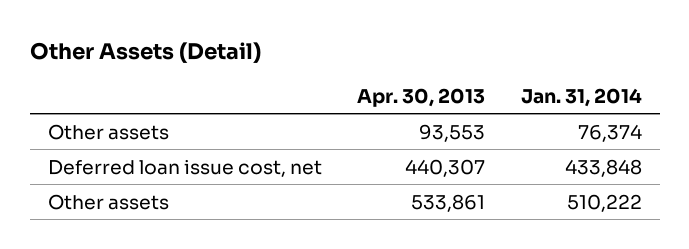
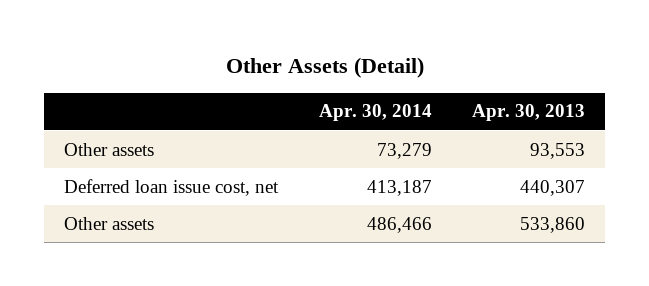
[520,87,642,107] Jan. 31, 2014 -> none
none -> [318,104,432,122] Apr. 30, 2014
[411,193,486,212] 533,861 -> [519,216,585,233] 533,860

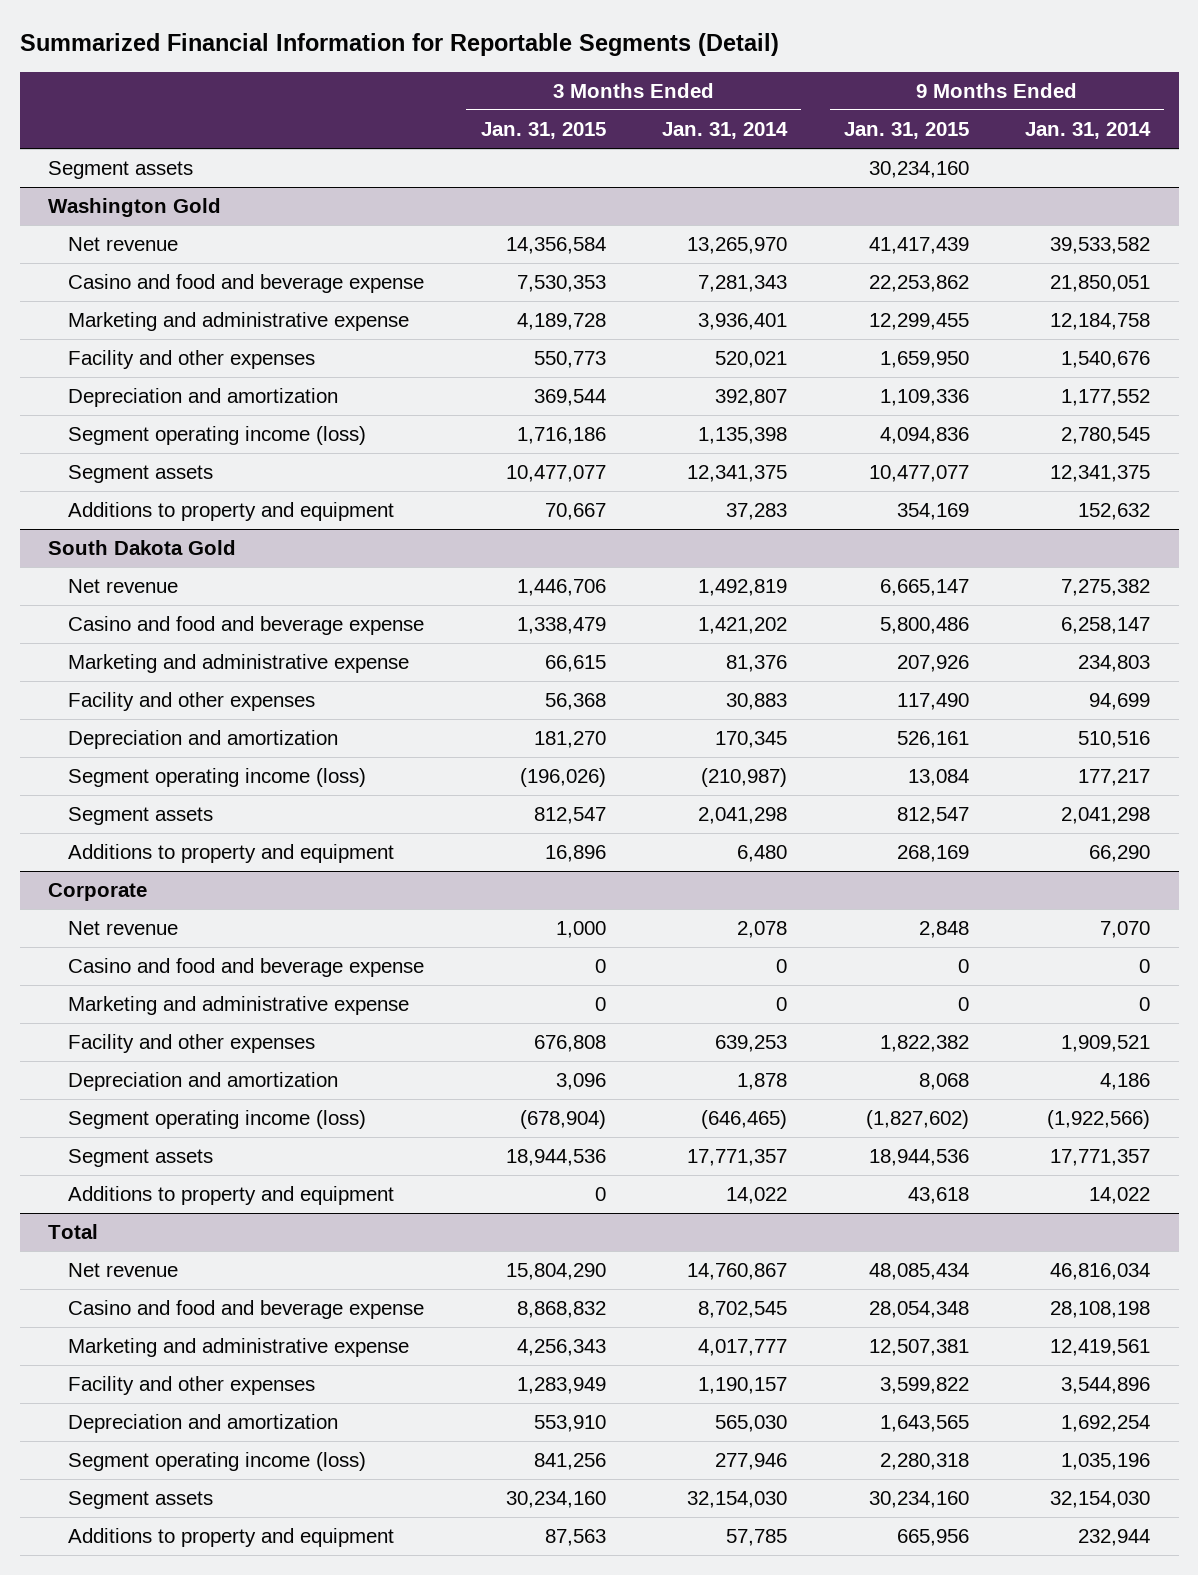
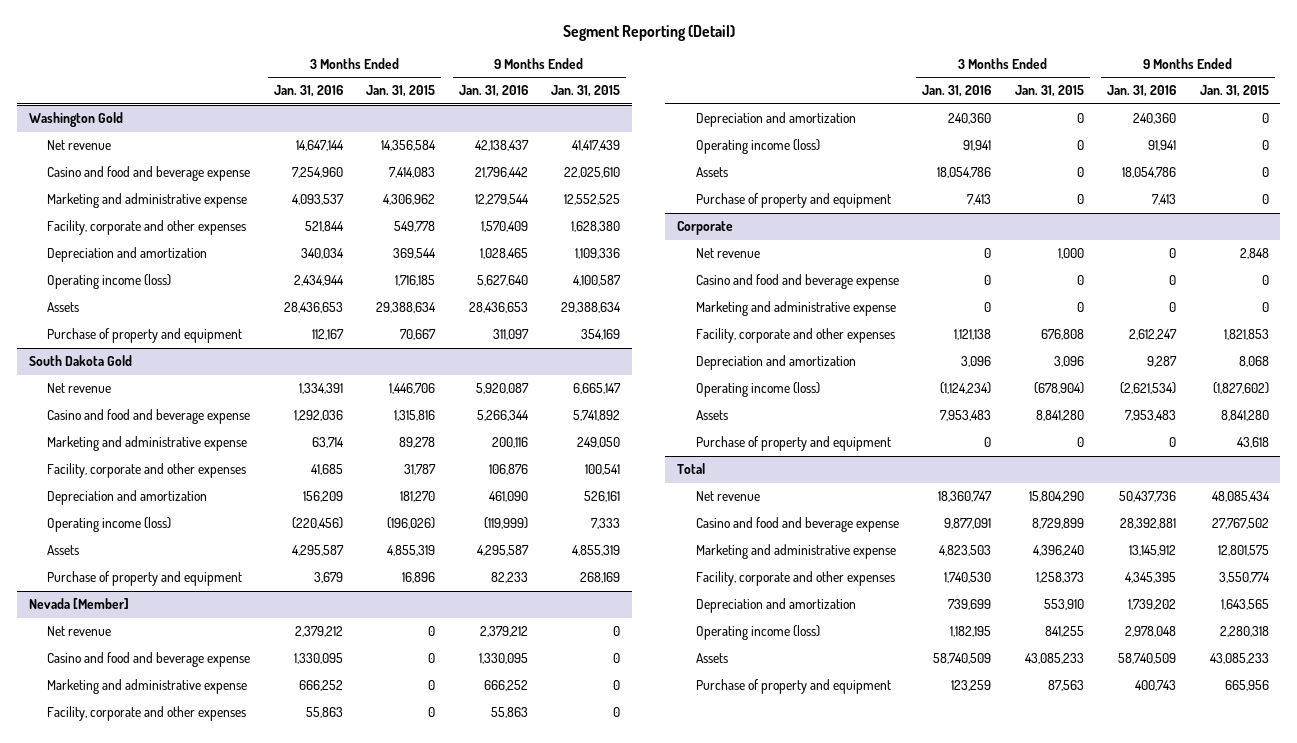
[19,33,779,57] Summarized Financial Information for Reportable Segments (Detail) -> [562,25,735,42] Segment Reporting (Detail)
[662,122,789,140] Jan. 31, 2014 -> none
[1025,122,1152,140] Jan. 31, 2014 -> none
none -> [273,85,343,98] Jan. 31, 2016
none -> [458,85,528,98] Jan. 31, 2016
[47,161,193,180] Segment assets -> none
[516,275,606,293] 7,530,353 -> [389,167,436,179] 7,414,083
[868,275,969,293] 22,253,862 -> [564,167,621,179] 22,025,610
[516,313,606,331] 4,189,728 -> [383,194,436,206] 4,306,962
[868,313,969,331] 12,299,455 -> [564,194,621,206] 12,552,525
[68,350,316,370] Facility and other expenses -> [47,220,247,236] Facility, corporate and other expenses
[533,351,606,369] 550,773 -> [394,221,436,233] 549,778
[879,351,969,369] 1,659,950 -> [571,221,621,233] 1,628,380
[68,426,367,446] Segment operating income (loss) -> [47,274,172,290] Operating income (loss)
[516,427,606,445] 1,716,186 -> [395,275,436,287] 1,716,185
[879,427,969,445] 4,094,836 -> [573,275,622,287] 4,100,587
[68,465,214,484] Segment assets -> [47,302,80,313] Assets
[505,465,606,483] 10,477,077 -> [376,302,437,314] 29,388,634
[868,465,969,483] 10,477,077 -> [561,302,622,314] 29,388,634
[68,502,395,522] Additions to property and equipment -> [47,328,243,344] Purchase of property and equipment
[516,617,606,635] 1,338,479 -> [394,410,436,422] 1,315,816
[879,617,969,635] 5,800,486 -> [573,410,621,422] 5,741,892
[544,655,606,673] 66,615 -> [399,437,436,449] 89,278
[896,655,969,673] 207,926 -> [577,437,621,449] 249,050
[68,692,316,712] Facility and other expenses -> [47,463,247,479] Facility, corporate and other expenses
[544,693,606,711] 56,368 -> [404,464,437,476] 31,787
[896,693,969,711] 117,490 -> [585,464,621,476] 100,541
[68,768,367,788] Segment operating income (loss) -> [47,517,172,533] Operating income (loss)
[907,769,969,787] 13,084 -> [591,518,621,530] 7,333
[68,807,214,826] Segment assets -> [47,545,80,556] Assets
[533,807,606,825] 812,547 -> [387,545,436,557] 4,855,319
[896,807,969,825] 812,547 -> [572,545,621,557] 4,855,319
[68,844,395,864] Additions to property and equipment -> [47,571,243,587] Purchase of property and equipment
none -> [28,598,129,610] Nevada [Member]
none -> [47,626,112,637] Net revenue
none -> [47,652,251,668] Casino and food and beverage expense
none -> [47,679,248,695] Marketing and administrative expense
none -> [47,706,247,722] Facility, corporate and other expenses
none -> [695,112,856,128] Depreciation and amortization
none -> [695,139,820,155] Operating income (loss)
none -> [695,167,728,178] Assets
none -> [695,193,891,209] Purchase of property and equipment
[68,1034,316,1054] Facility and other expenses -> [695,328,895,344] Facility, corporate and other expenses
[879,1035,969,1053] 1,822,382 -> [1223,329,1269,341] 1,821,853
[68,1110,367,1130] Segment operating income (loss) -> [695,382,820,398] Operating income (loss)
[68,1149,214,1168] Segment assets -> [695,410,728,421] Assets
[505,1149,606,1167] 18,944,536 -> [1035,410,1084,422] 8,841,280
[868,1149,969,1167] 18,944,536 -> [1220,410,1269,422] 8,841,280
[68,1186,395,1206] Additions to property and equipment -> [695,436,891,452] Purchase of property and equipment
[516,1301,606,1319] 8,868,832 -> [1031,518,1084,530] 8,729,899
[868,1301,969,1319] 28,054,348 -> [1211,518,1269,530] 27,767,502
[516,1339,606,1357] 4,256,343 -> [1032,545,1084,557] 4,396,240
[868,1339,969,1357] 12,507,381 -> [1217,545,1269,557] 12,801,575
[68,1376,316,1396] Facility and other expenses -> [695,571,895,587] Facility, corporate and other expenses
[516,1377,606,1395] 1,283,949 -> [1035,572,1084,584] 1,258,373
[879,1377,969,1395] 3,599,822 -> [1218,572,1270,584] 3,550,774
[68,1452,367,1472] Segment operating income (loss) -> [695,625,820,641] Operating income (loss)
[533,1453,606,1471] 841,256 -> [1044,626,1084,638] 841,255
[68,1491,214,1510] Segment assets -> [695,653,728,664] Assets
[505,1491,606,1509] 30,234,160 -> [1024,653,1084,665] 43,085,233
[868,1491,969,1509] 30,234,160 -> [1209,653,1269,665] 43,085,233
[68,1528,395,1548] Additions to property and equipment -> [695,679,891,695] Purchase of property and equipment

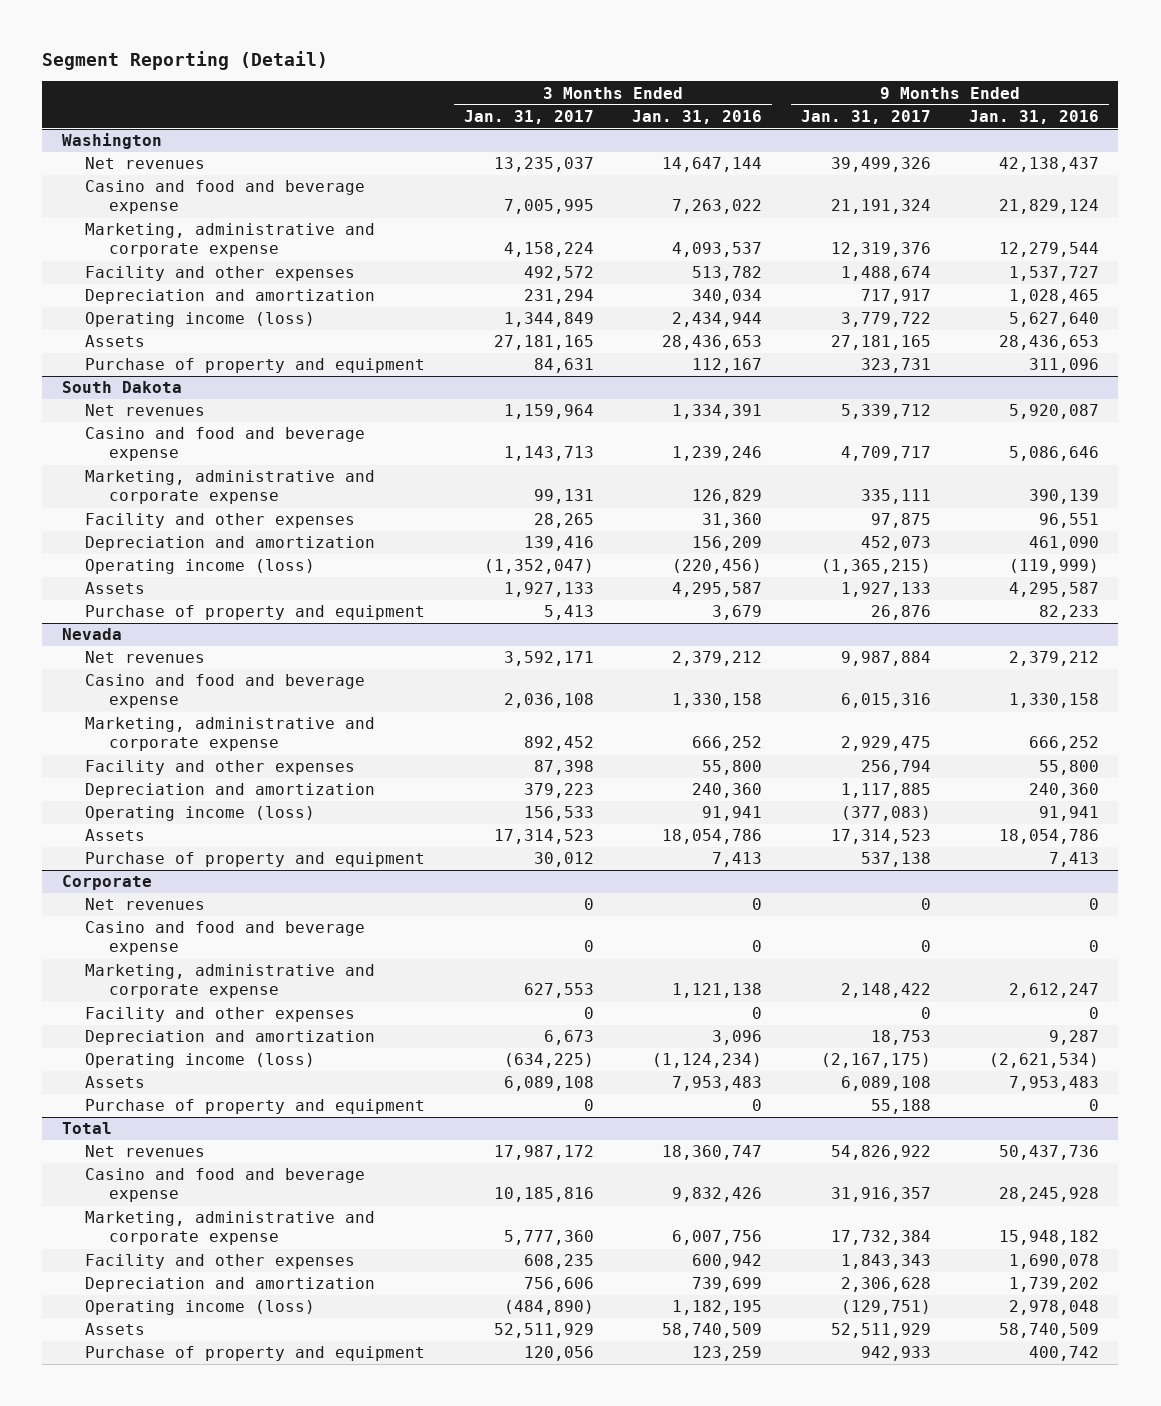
[366,85,436,98] Jan. 31, 2015 -> none
[551,85,621,98] Jan. 31, 2015 -> none
none -> [463,109,594,124] Jan. 31, 2017
none -> [800,109,931,124] Jan. 31, 2017
[28,112,123,128] Washington Gold -> [61,133,162,150] Washington
[47,140,112,151] Net revenue -> [85,157,206,170] Net revenues
[291,167,343,179] 7,254,960 -> [672,199,763,215] 7,263,022
[474,167,528,179] 21,796,442 -> [999,199,1100,215] 21,829,124
[47,193,248,209] Marketing and administrative expense -> [85,223,376,258] Marketing, administrative and corporate expense
[47,220,247,236] Facility, corporate and other expenses -> [85,266,356,282] Facility and other expenses
[304,221,344,233] 521,844 -> [692,266,763,282] 513,782
[480,221,528,233] 1,570,409 -> [1009,266,1100,282] 1,537,727
[492,329,529,341] 311,097 -> [1029,358,1100,374] 311,096
[28,355,132,367] South Dakota Gold -> [61,381,182,394] South Dakota
[47,383,112,394] Net revenue -> [85,404,206,417] Net revenues
[293,410,343,422] 1,292,036 -> [672,446,763,462] 1,239,246
[476,410,529,422] 5,266,344 -> [1009,446,1100,462] 5,086,646
[47,436,248,452] Marketing and administrative expense -> [85,470,376,505] Marketing, administrative and corporate expense
[311,437,344,449] 63,714 -> [692,489,763,505] 126,829
[491,437,528,449] 200,116 -> [1029,489,1100,505] 390,139
[47,463,247,479] Facility, corporate and other expenses -> [85,513,356,529] Facility and other expenses
[310,464,343,476] 41,685 -> [702,513,763,529] 31,360
[488,464,528,476] 106,876 -> [1039,513,1100,529] 96,551
[28,598,129,610] Nevada [Member] -> [61,628,122,641] Nevada
[47,626,112,637] Net revenue -> [85,651,206,664] Net revenues
[293,653,343,665] 1,330,095 -> [672,693,763,709] 1,330,158
[478,653,528,665] 1,330,095 -> [1009,693,1100,709] 1,330,158
[47,679,248,695] Marketing and administrative expense -> [85,717,376,752] Marketing, administrative and corporate expense
[47,706,247,722] Facility, corporate and other expenses -> [85,760,356,776] Facility and other expenses
[305,707,343,719] 55,863 -> [702,760,763,776] 55,800
[490,707,528,719] 55,863 -> [1039,760,1100,776] 55,800
[695,248,760,259] Net revenue -> [85,898,206,911] Net revenues
[695,301,896,317] Marketing and administrative expense -> [85,964,376,999] Marketing, administrative and corporate expense
[984,302,992,313] 0 -> [672,983,763,999] 1,121,138
[1169,302,1177,313] 0 -> [1009,983,1100,999] 2,612,247
[695,328,895,344] Facility, corporate and other expenses -> [85,1007,356,1023] Facility and other expenses
[954,329,992,341] 1,121,138 -> [752,1007,763,1020] 0
[1129,329,1178,341] 2,612,247 -> [1089,1007,1100,1020] 0
[695,491,760,502] Net revenue -> [85,1145,206,1158] Net revenues
[944,518,992,530] 9,877,091 -> [672,1187,763,1203] 9,832,426
[1120,518,1177,530] 28,392,881 -> [999,1187,1100,1203] 28,245,928
[695,544,896,560] Marketing and administrative expense -> [85,1211,376,1246] Marketing, administrative and corporate expense
[939,545,992,557] 4,823,503 -> [672,1230,763,1246] 6,007,756
[1129,545,1177,557] 13,145,912 -> [999,1230,1100,1246] 15,948,182
[695,571,895,587] Facility, corporate and other expenses -> [85,1254,356,1270] Facility and other expenses
[944,572,992,584] 1,740,530 -> [692,1254,763,1270] 600,942
[1125,572,1177,584] 4,345,395 -> [1009,1254,1100,1270] 1,690,078
[1135,680,1177,692] 400,743 -> [1029,1346,1100,1362] 400,742

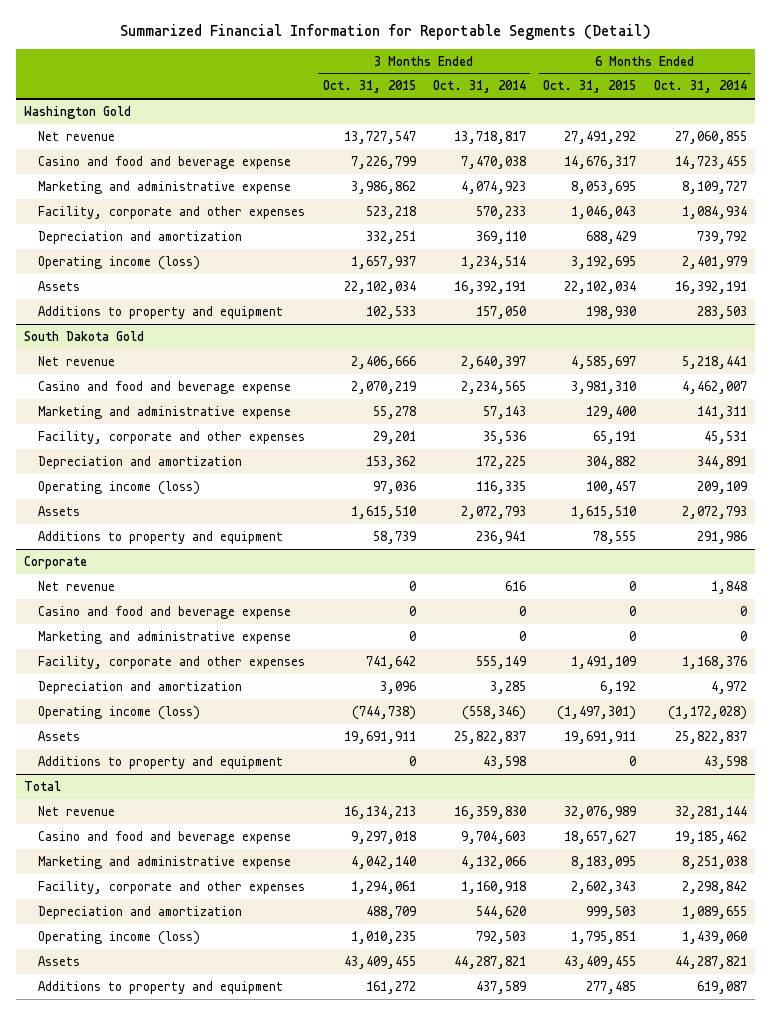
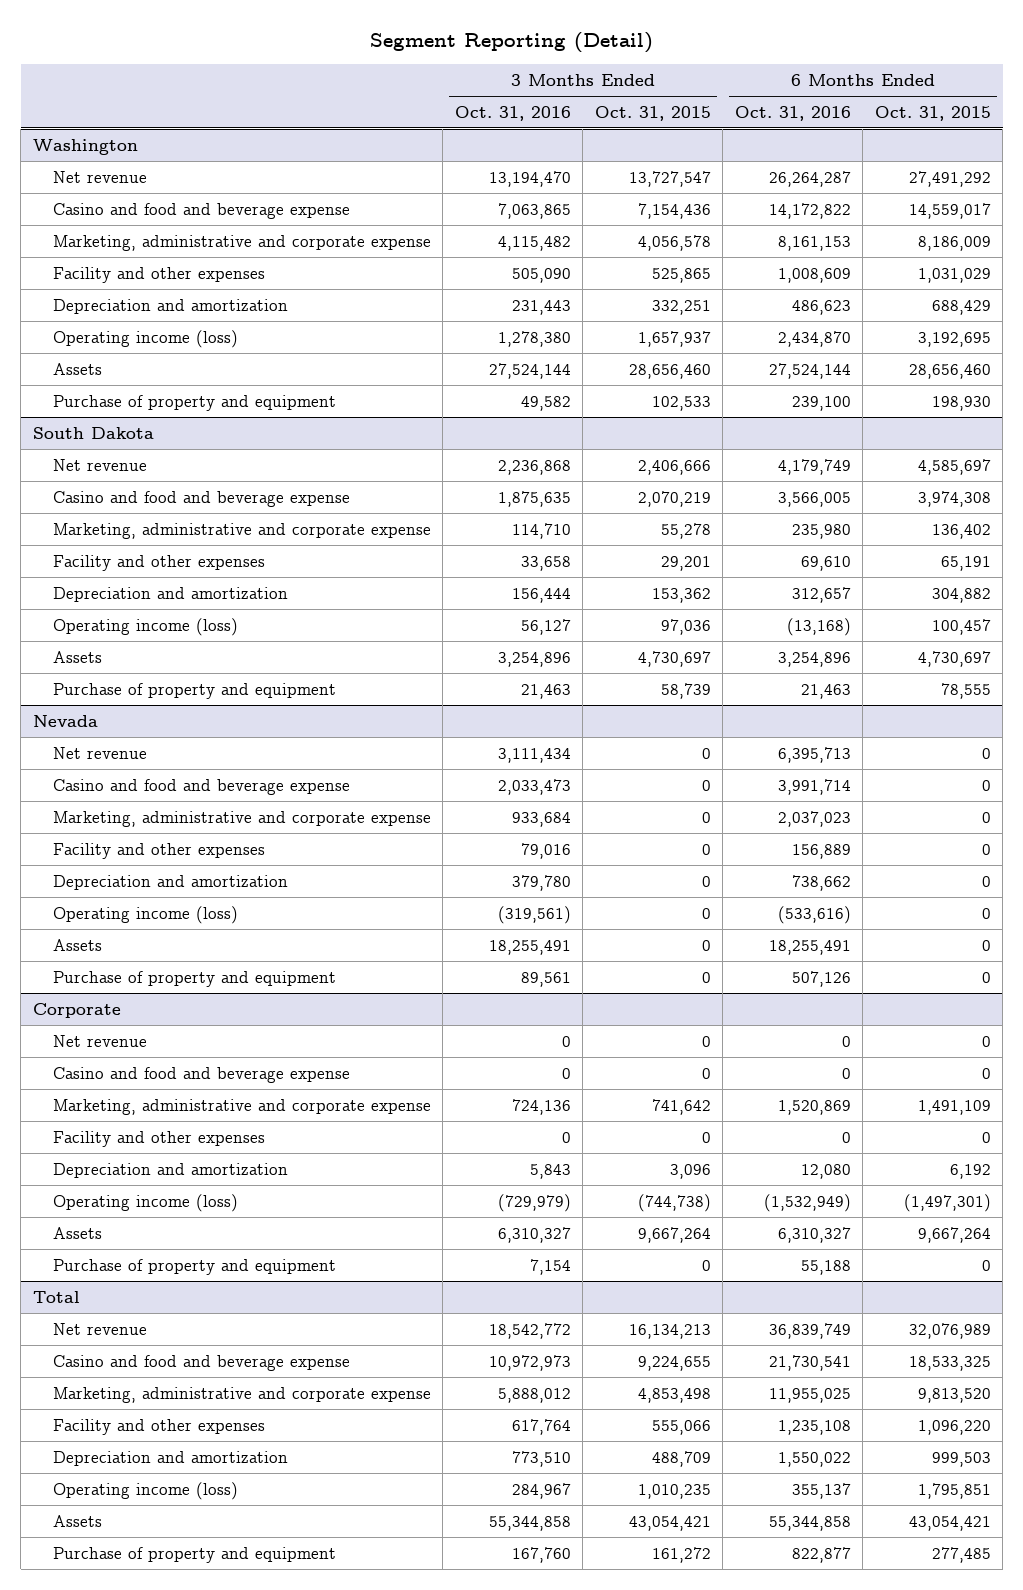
[119,23,651,40] Summarized Financial Information for Reportable Segments (Detail) -> [369,32,653,54] Segment Reporting (Detail)
[432,80,526,94] Oct. 31, 2014 -> none
[653,80,747,94] Oct. 31, 2014 -> none
none -> [454,105,571,121] Oct. 31, 2016
none -> [734,105,851,121] Oct. 31, 2016
[24,105,132,119] Washington Gold -> [32,138,138,155] Washington
[350,155,416,169] 7,226,799 -> [637,202,711,219] 7,154,436
[564,155,637,169] 14,676,317 -> [908,202,991,219] 14,559,017
[38,180,292,194] Marketing and administrative expense -> [52,234,431,251] Marketing, administrative and corporate expense
[350,180,416,194] 3,986,862 -> [637,234,711,251] 4,056,578
[571,180,637,194] 8,053,695 -> [917,235,991,251] 8,186,009
[38,205,306,219] Facility, corporate and other expenses -> [52,266,265,283] Facility and other expenses
[365,205,416,219] 523,218 -> [651,267,711,283] 525,865
[571,205,637,219] 1,046,043 -> [917,267,991,283] 1,031,029
[343,280,416,294] 22,102,034 -> [628,363,711,379] 28,656,460
[564,280,637,294] 22,102,034 -> [908,363,991,379] 28,656,460
[38,305,284,319] Additions to property and equipment -> [52,394,336,411] Purchase of property and equipment
[24,330,145,341] South Dakota Gold -> [32,426,154,439] South Dakota
[571,380,637,394] 3,981,310 -> [917,490,991,507] 3,974,308
[38,405,292,419] Marketing and administrative expense -> [52,522,431,539] Marketing, administrative and corporate expense
[586,405,637,419] 129,400 -> [931,523,991,539] 136,402
[38,430,306,444] Facility, corporate and other expenses -> [52,554,265,571] Facility and other expenses
[350,505,416,519] 1,615,510 -> [637,650,711,667] 4,730,697
[571,505,637,519] 1,615,510 -> [917,650,991,667] 4,730,697
[38,530,284,544] Additions to property and equipment -> [52,682,336,699] Purchase of property and equipment
none -> [32,714,98,727] Nevada
none -> [52,746,147,759] Net revenue
none -> [52,778,350,795] Casino and food and beverage expense
none -> [52,810,431,827] Marketing, administrative and corporate expense
none -> [52,842,265,859] Facility and other expenses
none -> [52,874,288,890] Depreciation and amortization
none -> [52,905,238,924] Operating income (loss)
none -> [52,938,102,951] Assets
none -> [52,970,336,987] Purchase of property and equipment
[38,630,292,644] Marketing and administrative expense -> [52,1098,431,1115] Marketing, administrative and corporate expense
[408,630,416,641] 0 -> [651,1098,711,1115] 741,642
[629,630,637,641] 0 -> [917,1099,991,1115] 1,491,109
[38,655,306,669] Facility, corporate and other expenses -> [52,1130,265,1147] Facility and other expenses
[365,655,416,669] 741,642 -> [701,1131,711,1143] 0
[571,655,637,669] 1,491,109 -> [981,1131,991,1143] 0
[343,730,416,744] 19,691,911 -> [637,1226,711,1243] 9,667,264
[564,730,637,744] 19,691,911 -> [917,1226,991,1243] 9,667,264
[38,755,284,769] Additions to property and equipment -> [52,1258,336,1275] Purchase of property and equipment
[350,830,416,844] 9,297,018 -> [637,1355,711,1371] 9,224,655
[564,830,637,844] 18,657,627 -> [908,1355,991,1371] 18,533,325
[38,855,292,869] Marketing and administrative expense -> [52,1386,431,1403] Marketing, administrative and corporate expense
[350,855,416,869] 4,042,140 -> [637,1387,711,1403] 4,853,498
[571,855,637,869] 8,183,095 -> [917,1387,991,1403] 9,813,520
[38,880,306,894] Facility, corporate and other expenses -> [52,1418,265,1435] Facility and other expenses
[350,880,416,894] 1,294,061 -> [651,1419,711,1435] 555,066
[571,880,637,894] 2,602,343 -> [917,1419,991,1435] 1,096,220
[343,955,416,969] 43,409,455 -> [628,1515,711,1531] 43,054,421
[564,955,637,969] 43,409,455 -> [908,1515,991,1531] 43,054,421
[38,980,284,994] Additions to property and equipment -> [52,1546,336,1563] Purchase of property and equipment

